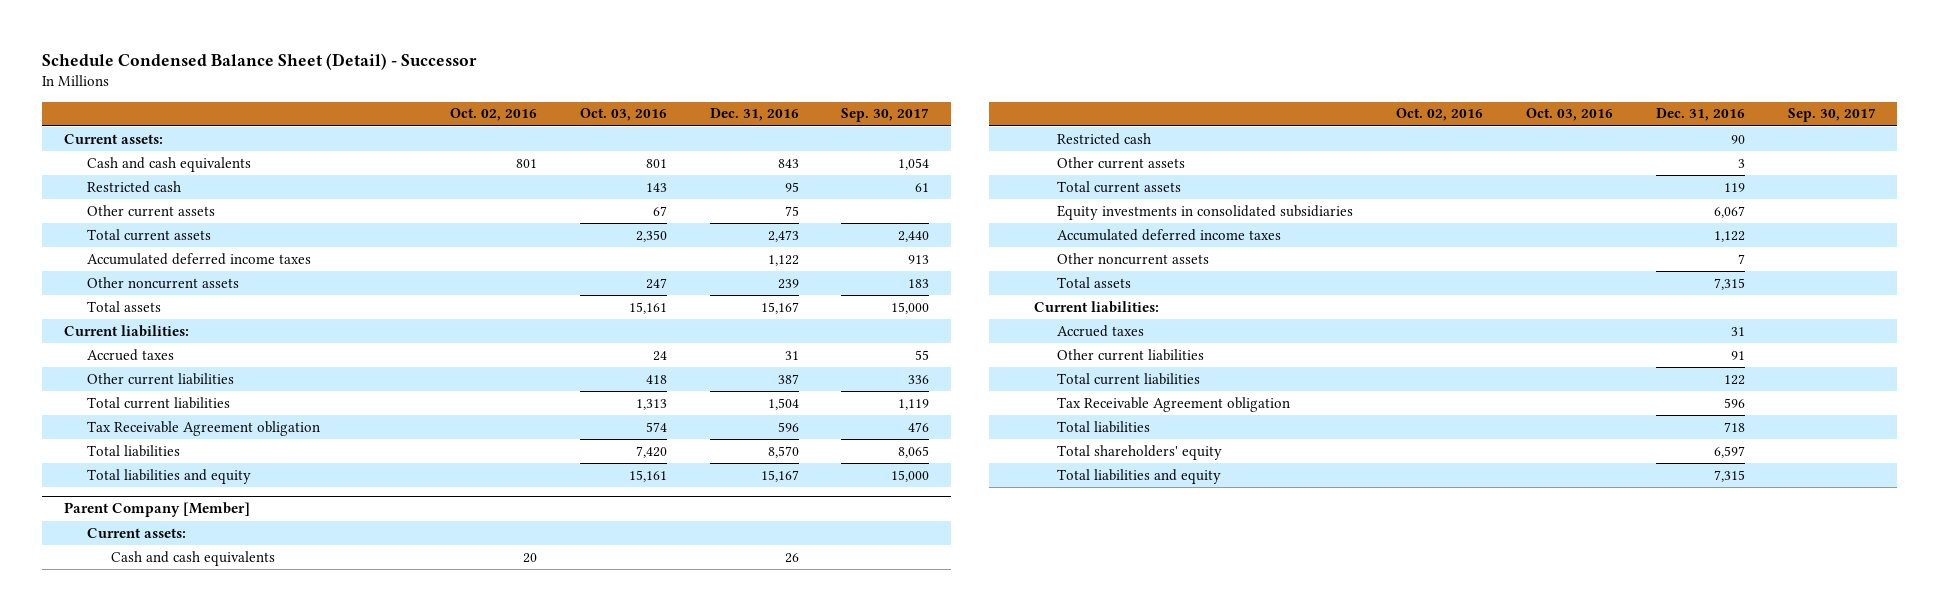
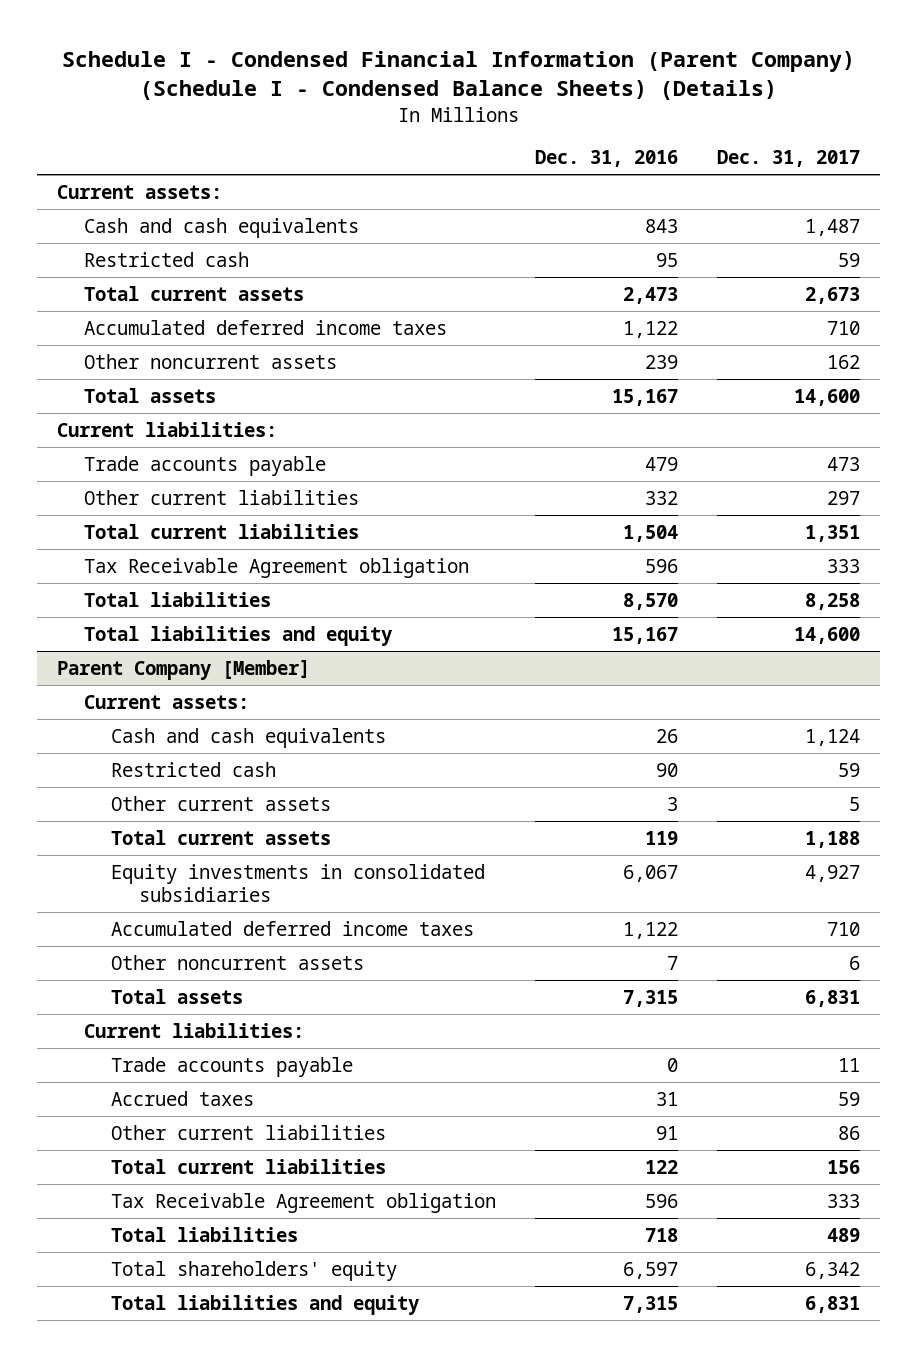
[42,52,478,70] Schedule Condensed Balance Sheet (Detail) - Successor -> [61,50,855,101] Schedule I - Condensed Financial Information (Parent Company) (Schedule I - Condensed Balance Sheets) (Details)
[449,108,537,122] Oct. 02, 2016 -> none
[579,108,667,122] Oct. 03, 2016 -> none
[841,108,930,123] Sep. 30, 2017 -> none
none -> [717,150,861,168] Dec. 31, 2017
[87,204,216,217] Other current assets -> none
[87,348,175,361] Accrued taxes -> none
none -> [84,455,327,476] Trade accounts payable
[777,373,799,384] 387 -> [645,490,679,505] 332
none -> [111,1056,354,1077] Trade accounts payable

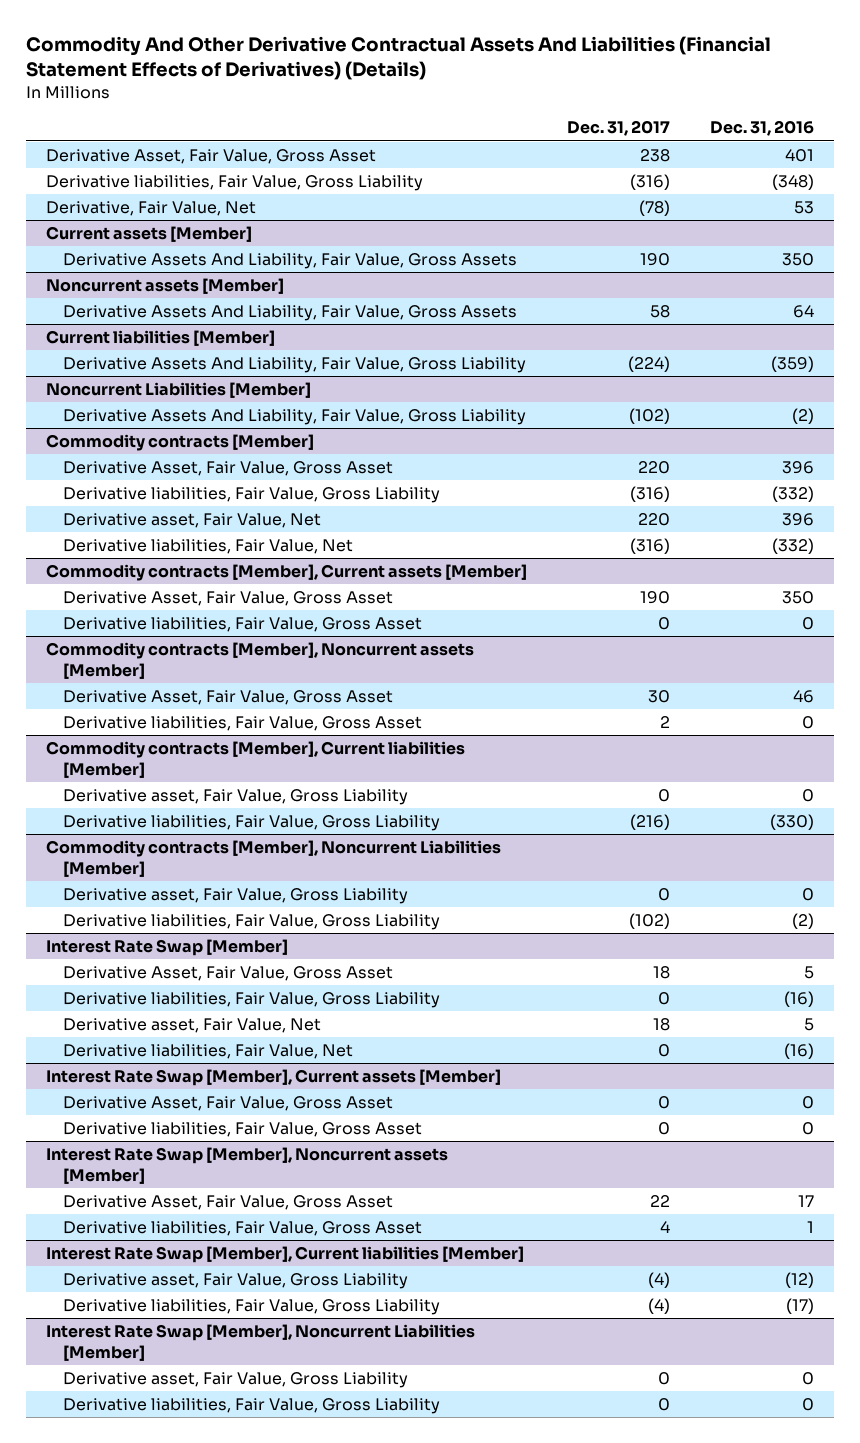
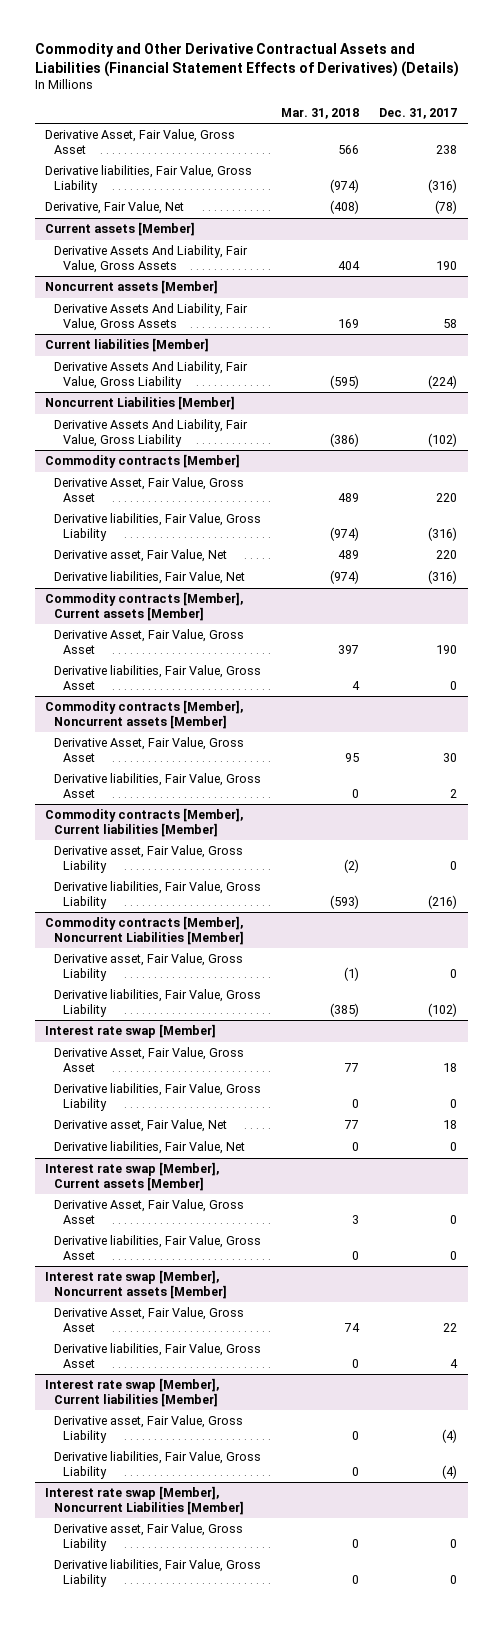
[25,36,771,81] Commodity And Other Derivative Contractual Assets And Liabilities (Financial Statement Effects of Derivatives) (Details) -> [34,42,459,77] Commodity and Other Derivative Contractual Assets and Liabilities (Financial Statement Effects of Derivatives) (Details)
[710,120,815,137] Dec. 31, 2016 -> none
none -> [281,107,360,119] Mar. 31, 2018
[45,939,288,957] Interest Rate Swap [Member] -> [44,1024,216,1039] Interest rate swap [Member]
[45,1069,501,1087] Interest Rate Swap [Member], Current assets [Member] -> [44,1162,219,1191] Interest rate swap [Member], Current assets [Member]
[45,1147,448,1185] Interest Rate Swap [Member], Noncurrent assets [Member] -> [44,1270,227,1299] Interest rate swap [Member], Noncurrent assets [Member]
[45,1246,524,1264] Interest Rate Swap [Member], Current liabilities [Member] -> [44,1378,219,1407] Interest rate swap [Member], Current liabilities [Member]
[45,1324,475,1362] Interest Rate Swap [Member], Noncurrent Liabilities [Member] -> [44,1486,244,1515] Interest rate swap [Member], Noncurrent Liabilities [Member]

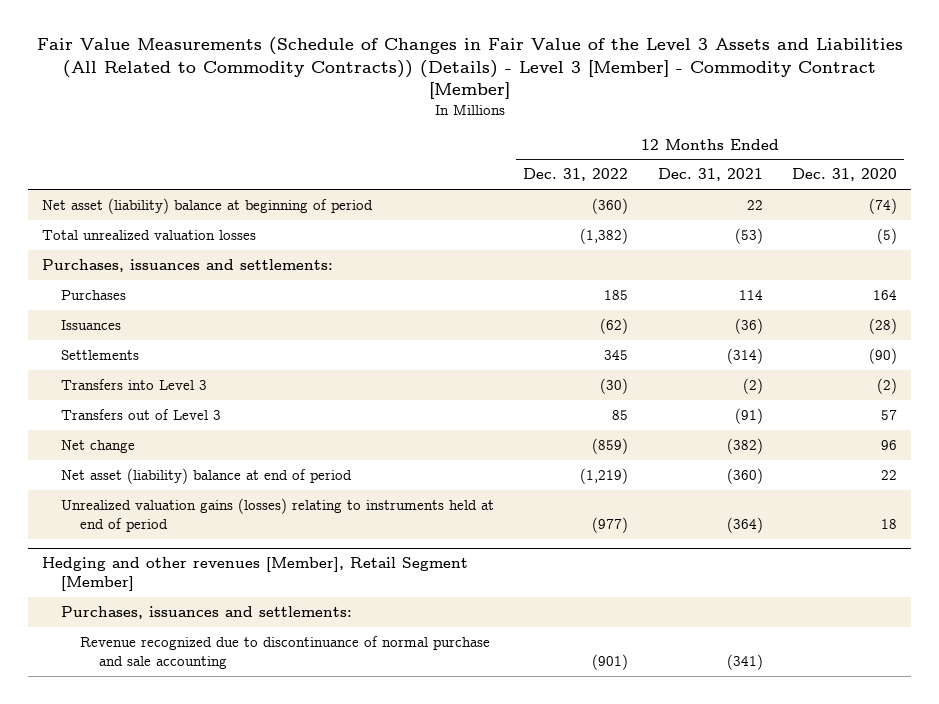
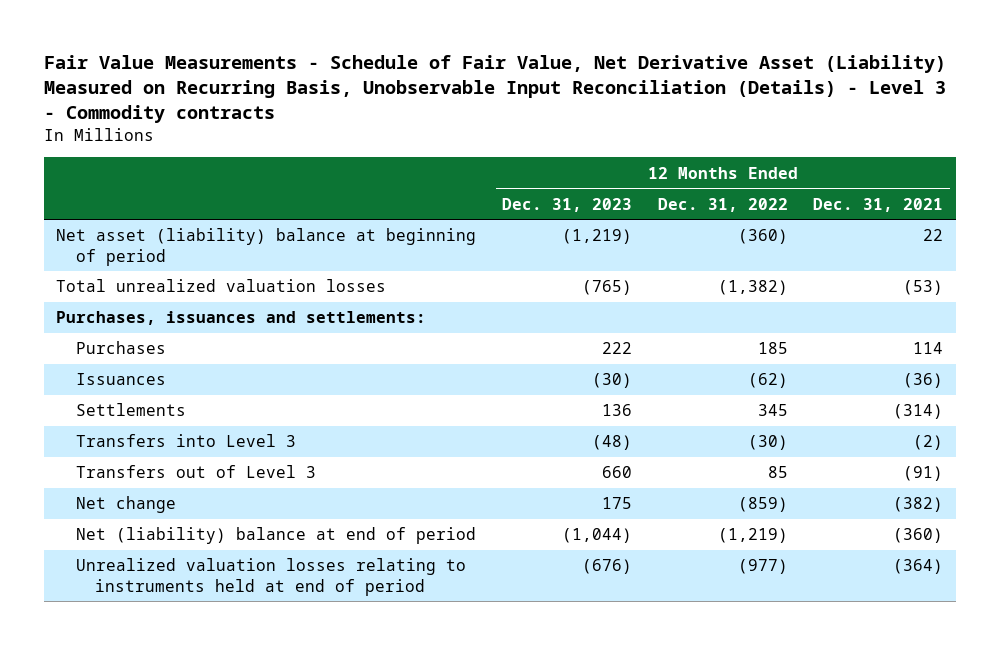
[36,37,903,100] Fair Value Measurements (Schedule of Changes in Fair Value of the Level 3 Assets and Liabilities (All Related to Commodity Contracts)) (Details) - Level 3 [Member] - Commodity Contract [Member] -> [43,54,946,124] Fair Value Measurements - Schedule of Fair Value, Net Derivative Asset (Liability) Measured on Recurring Basis, Unobservable Input Reconciliation (Details) - Level 3 - Commodity contracts
[791,168,897,182] Dec. 31, 2020 -> none
none -> [502,197,633,212] Dec. 31, 2023
[42,557,469,592] Hedging and other revenues [Member], Retail Segment [Member] -> none
[61,605,353,619] Purchases, issuances and settlements: -> none
[80,635,491,669] Revenue recognized due to discontinuance of normal purchase and sale accounting -> none
[61,467,353,484] Net asset (liability) balance at end of period -> [75,527,476,545] Net (liability) balance at end of period
[61,497,495,532] Unrealized valuation gains (losses) relating to instruments held at end of period -> [75,558,466,596] Unrealized valuation losses relating to instruments held at end of period

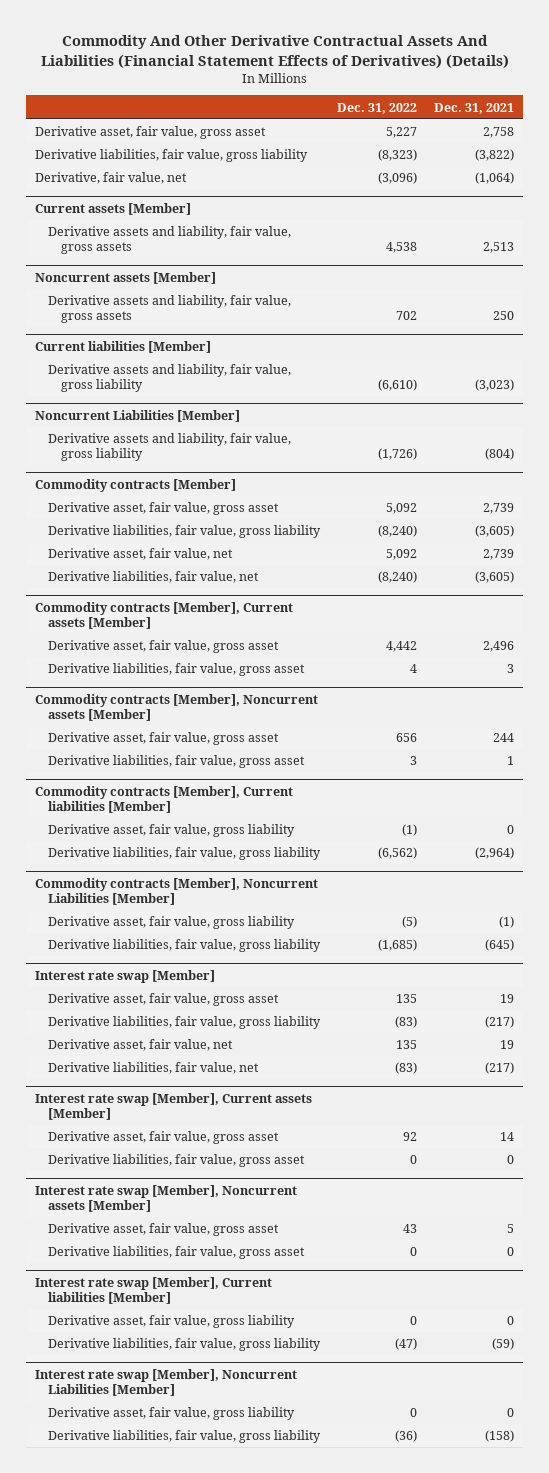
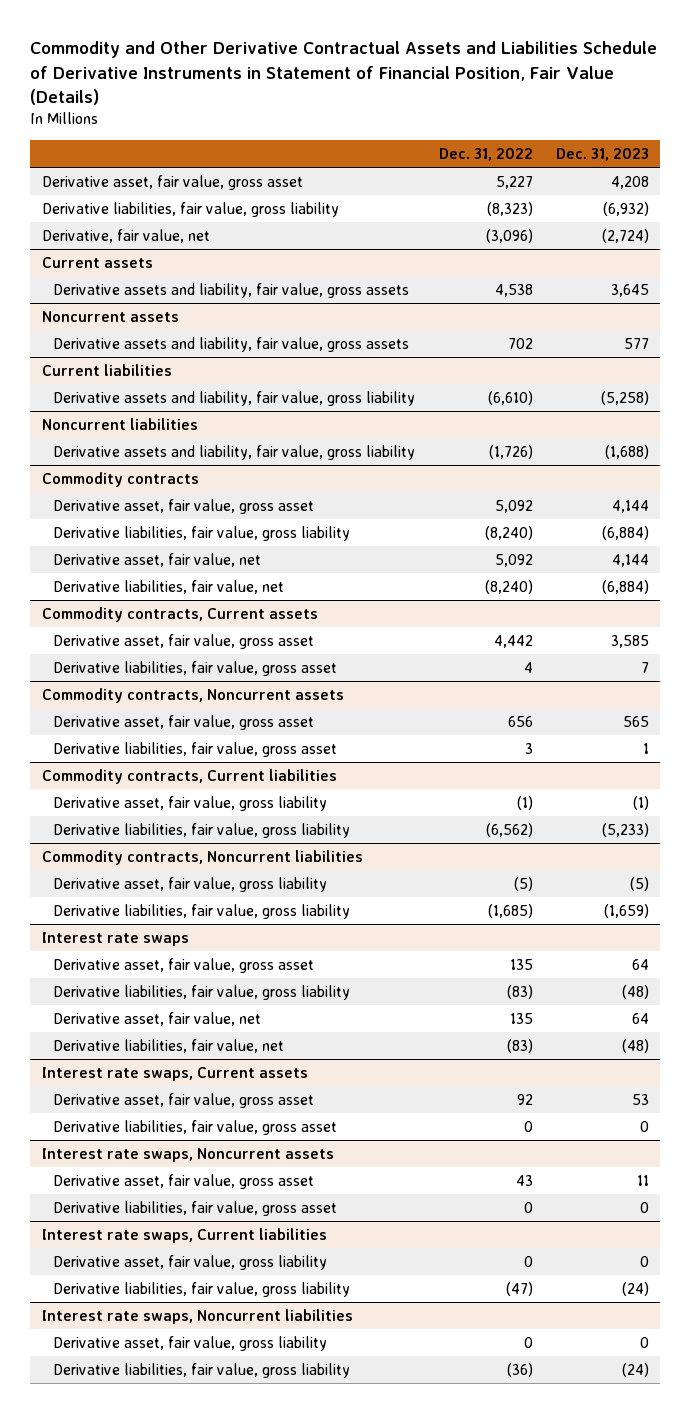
[40,34,509,69] Commodity And Other Derivative Contractual Assets And Liabilities (Financial Statement Effects of Derivatives) (Details) -> [29,41,657,106] Commodity and Other Derivative Contractual Assets and Liabilities Schedule of Derivative Instruments in Statement of Financial Position, Fair Value (Details)
[434,102,515,114] Dec. 31, 2021 -> none
none -> [555,147,649,161] Dec. 31, 2023
[34,202,191,215] Current assets [Member] -> [41,256,153,268] Current assets
[34,271,216,284] Noncurrent assets [Member] -> [41,310,179,322] Noncurrent assets
[34,340,211,353] Current liabilities [Member] -> [41,363,172,376] Current liabilities
[34,409,240,422] Noncurrent Liabilities [Member] -> [41,417,198,430] Noncurrent liabilities
[34,478,236,492] Commodity contracts [Member] -> [41,471,199,487] Commodity contracts
[34,601,293,629] Commodity contracts [Member], Current assets [Member] -> [41,606,318,622] Commodity contracts, Current assets
[34,693,318,721] Commodity contracts [Member], Noncurrent assets [Member] -> [41,687,344,703] Commodity contracts, Noncurrent assets
[34,785,293,813] Commodity contracts [Member], Current liabilities [Member] -> [41,768,337,784] Commodity contracts, Current liabilities
[34,877,318,905] Commodity contracts [Member], Noncurrent Liabilities [Member] -> [41,849,363,865] Commodity contracts, Noncurrent liabilities
[34,969,215,983] Interest rate swap [Member] -> [41,931,189,946] Interest rate swaps
[34,1092,312,1120] Interest rate swap [Member], Current assets [Member] -> [41,1066,308,1081] Interest rate swaps, Current assets
[34,1184,297,1212] Interest rate swap [Member], Noncurrent assets [Member] -> [41,1147,334,1162] Interest rate swaps, Noncurrent assets
[34,1276,272,1304] Interest rate swap [Member], Current liabilities [Member] -> [41,1227,327,1243] Interest rate swaps, Current liabilities
[34,1368,297,1396] Interest rate swap [Member], Noncurrent Liabilities [Member] -> [41,1308,353,1324] Interest rate swaps, Noncurrent liabilities

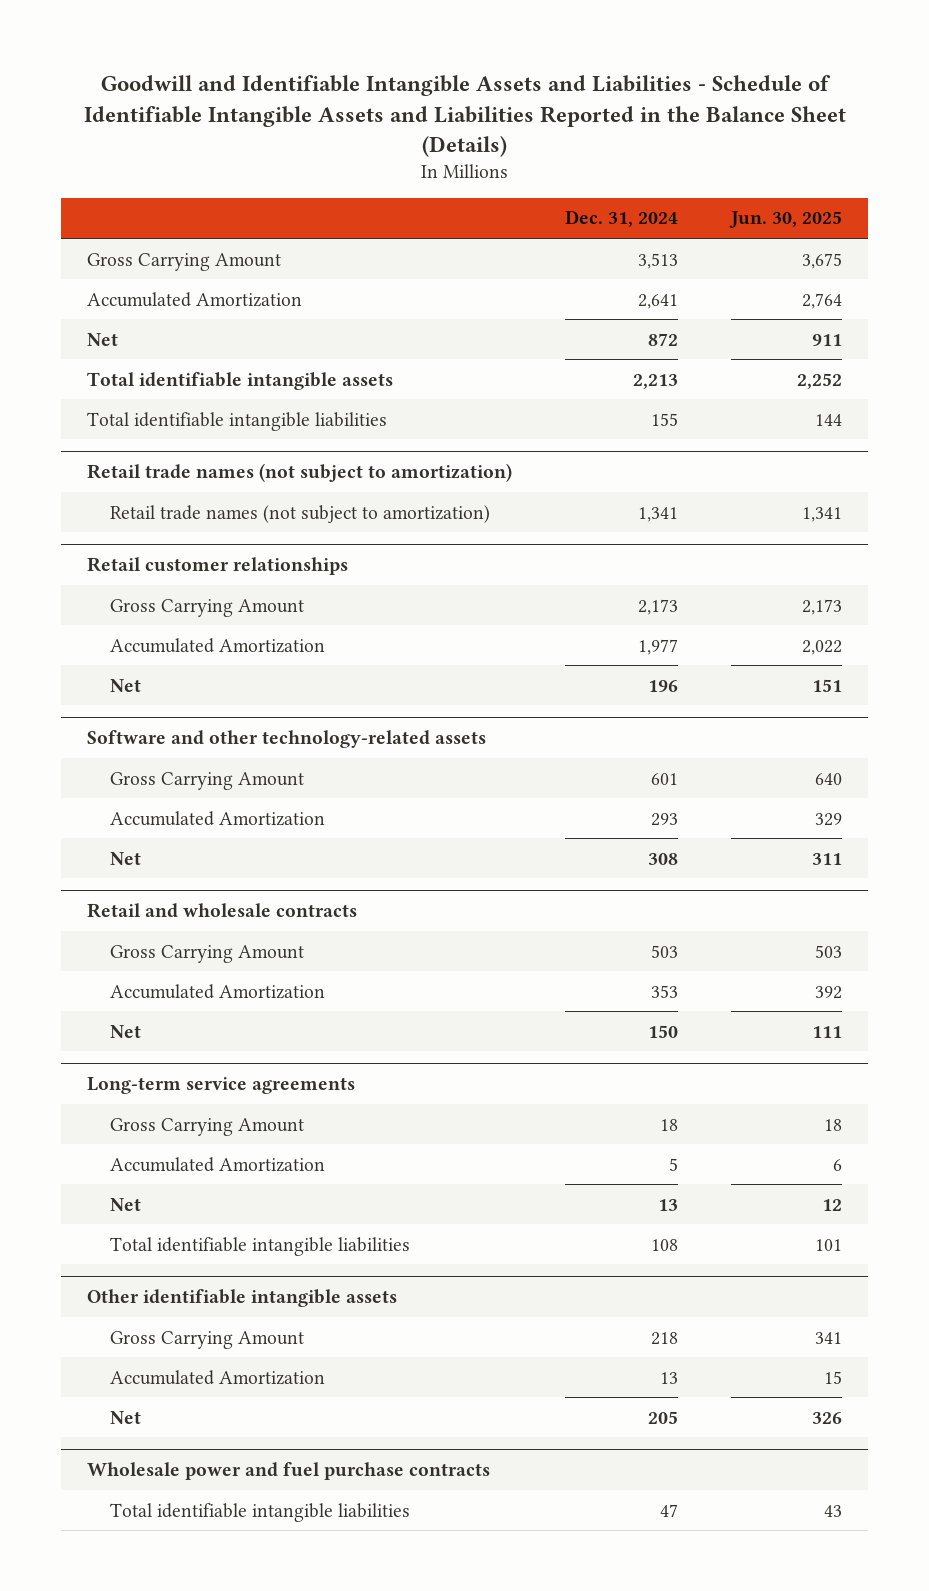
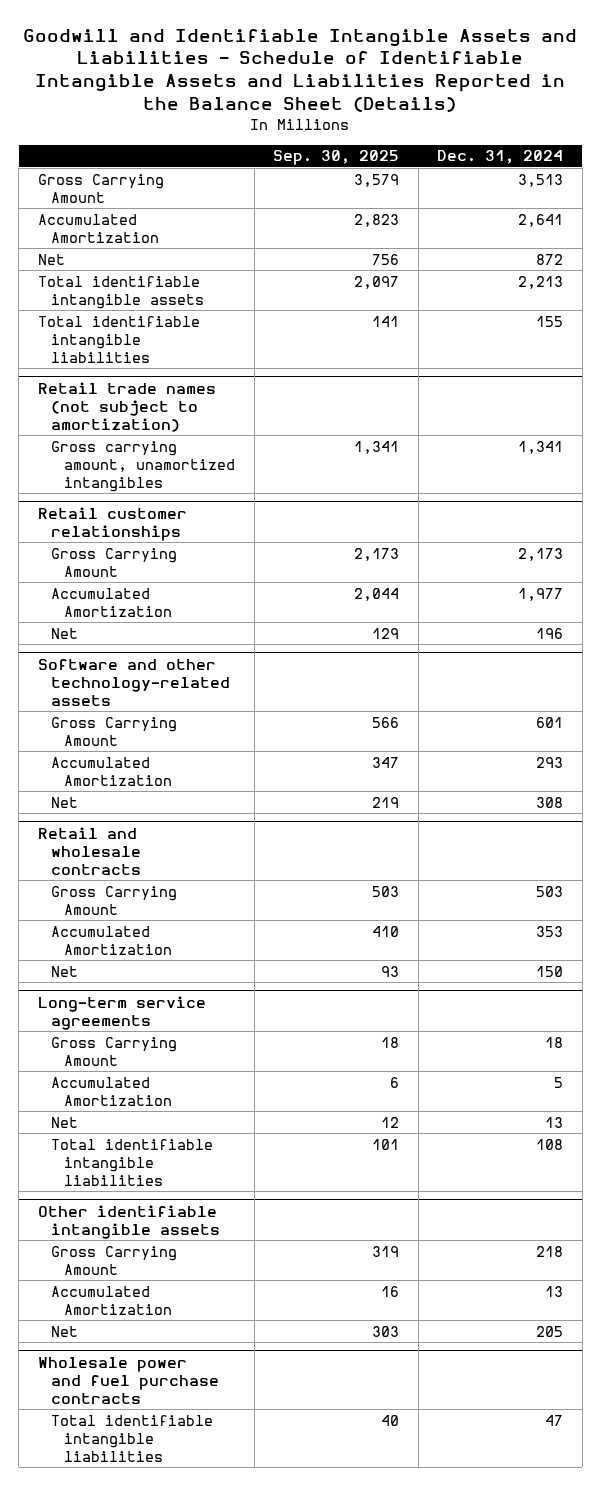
[728,211,842,229] Jun. 30, 2025 -> none
none -> [273,150,400,166] Sep. 30, 2025
[110,504,491,523] Retail trade names (not subject to amortization) -> [50,440,236,492] Gross carrying amount, unamortized intangibles

